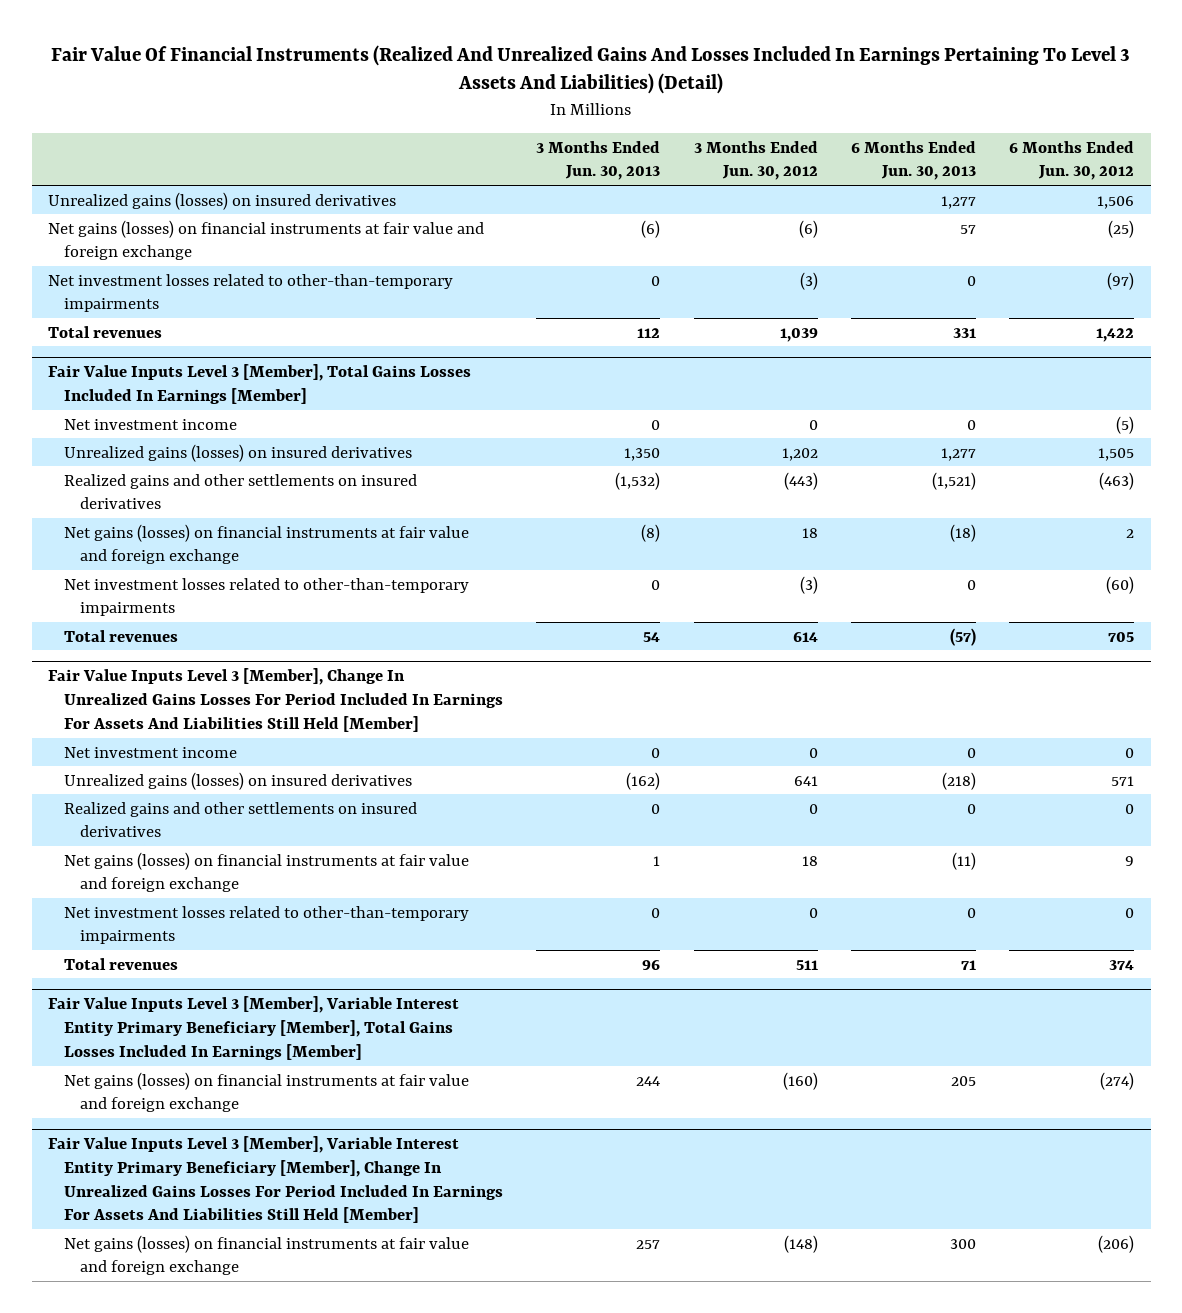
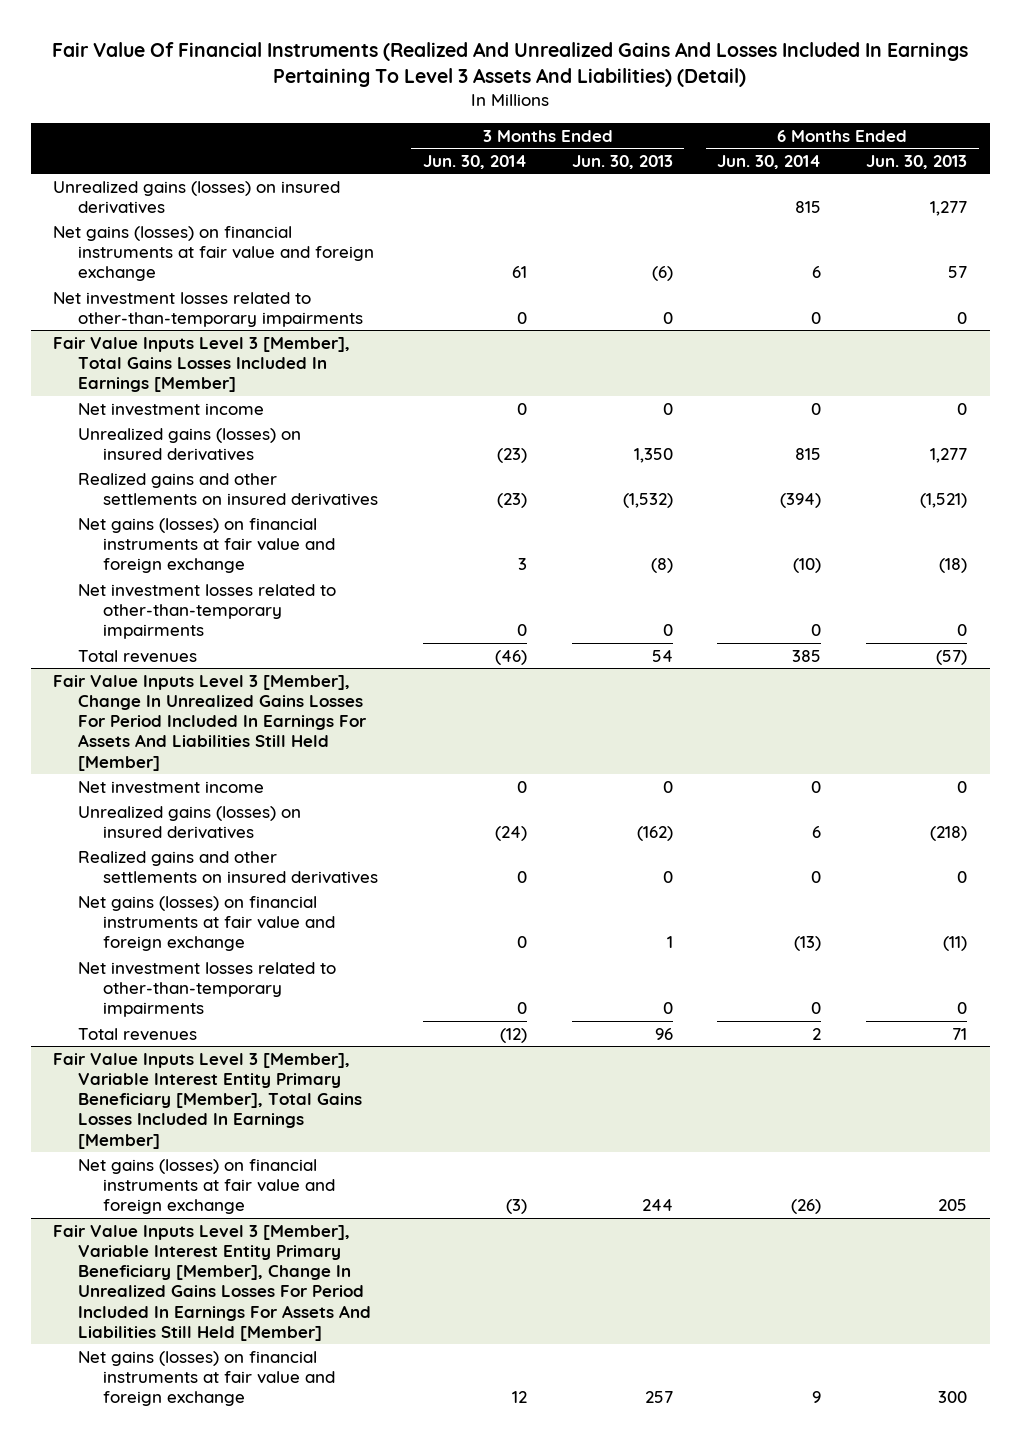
[693,140,818,181] 3 Months Ended Jun. 30, 2012 -> none
[1009,140,1135,181] 6 Months Ended Jun. 30, 2012 -> none
none -> [422,154,527,169] Jun. 30, 2014
none -> [717,154,822,169] Jun. 30, 2014
[48,325,163,338] Total revenues -> none

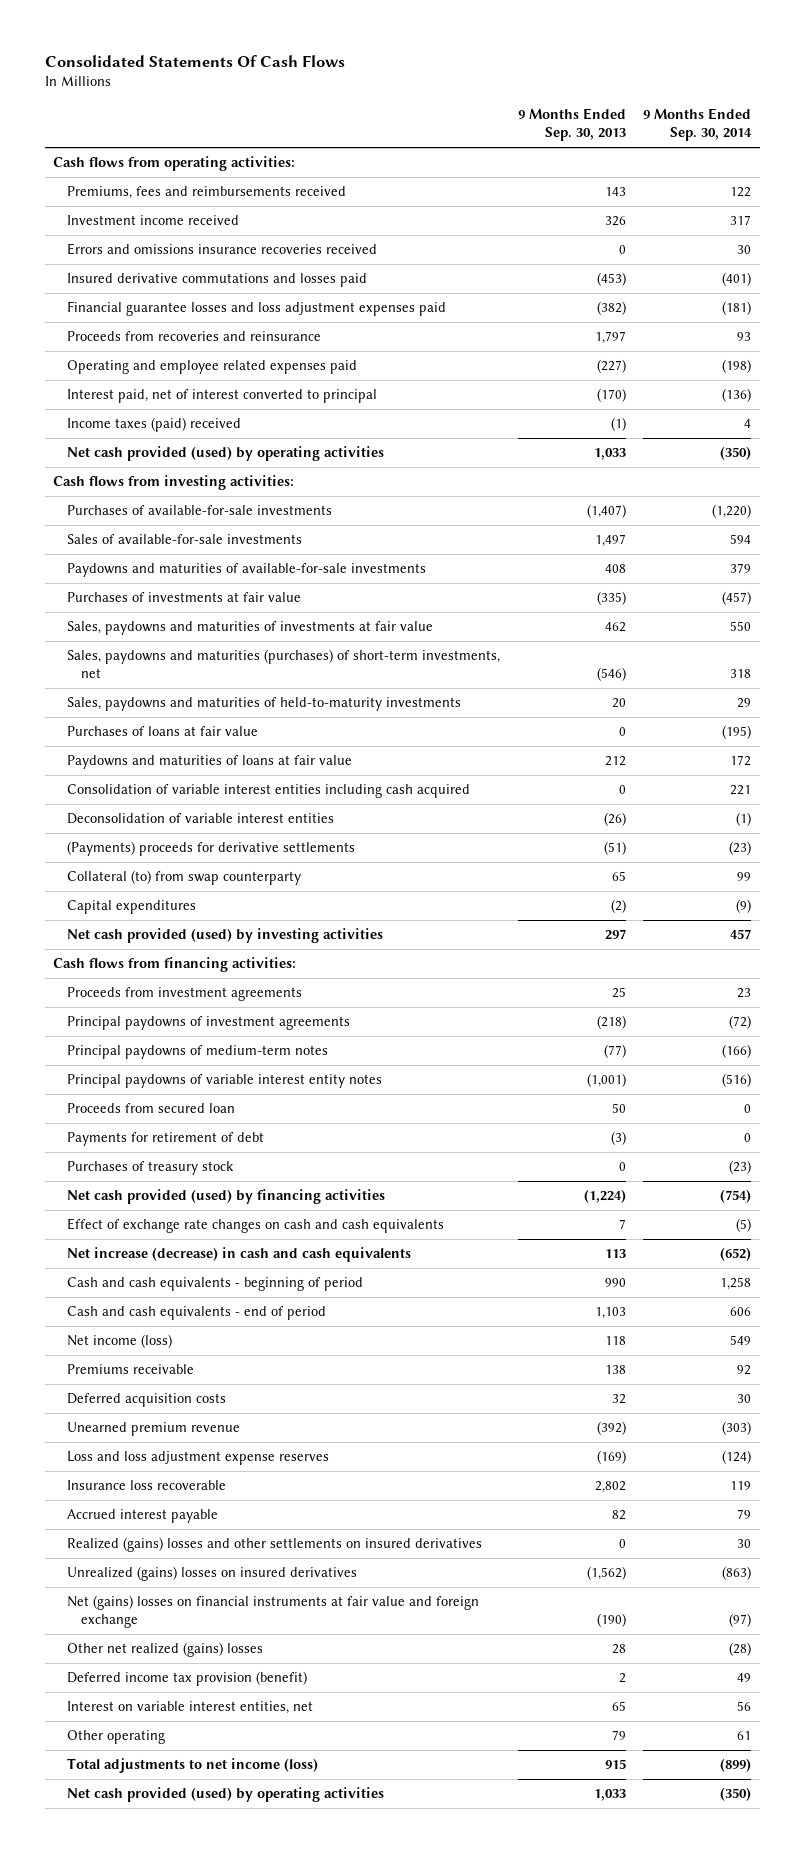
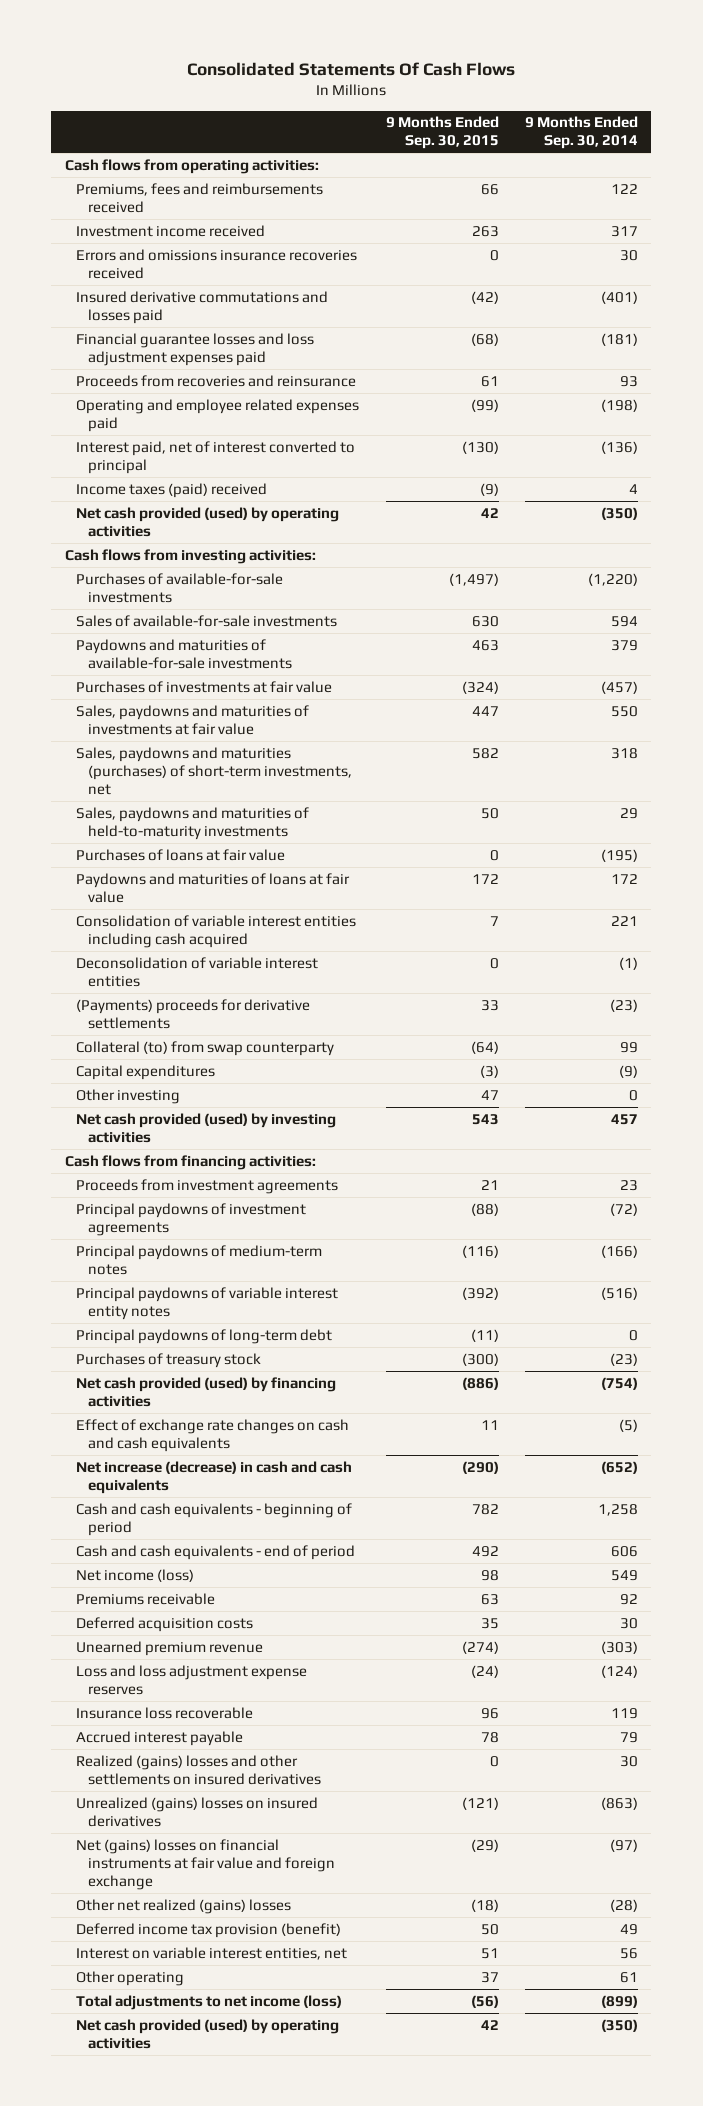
[517,108,626,142] 9 Months Ended Sep. 30, 2013 -> none
none -> [385,116,499,150] 9 Months Ended Sep. 30, 2015
none -> [76,1088,181,1104] Other investing
[66,1103,235,1114] Proceeds from secured loan -> none
[66,1132,264,1147] Payments for retirement of debt -> [76,1328,333,1344] Principal paydowns of long-term debt

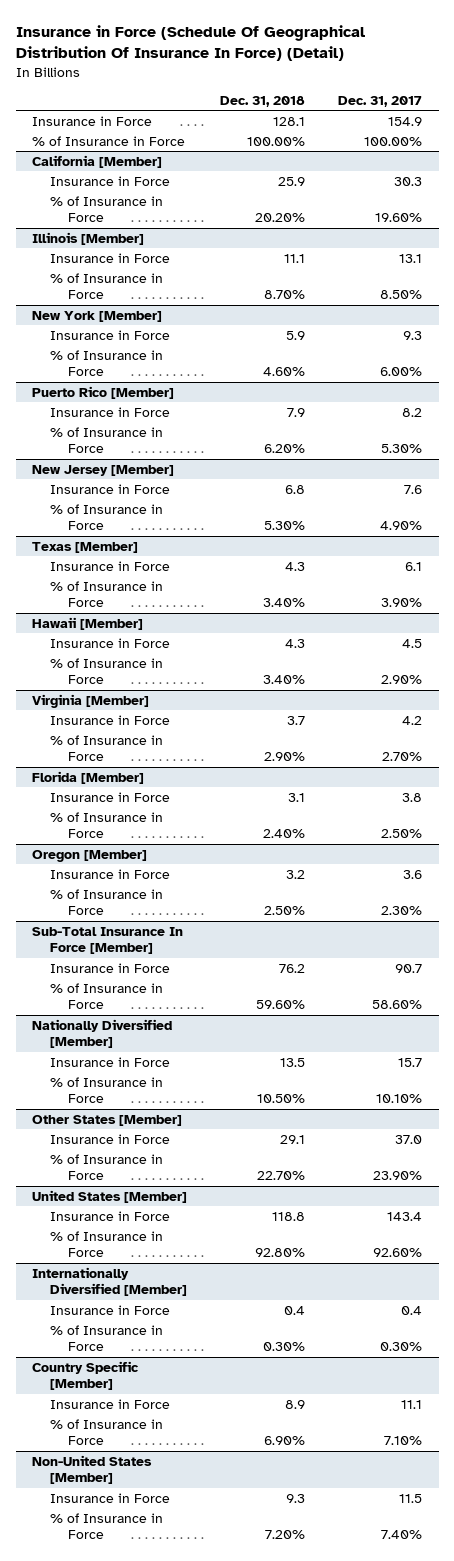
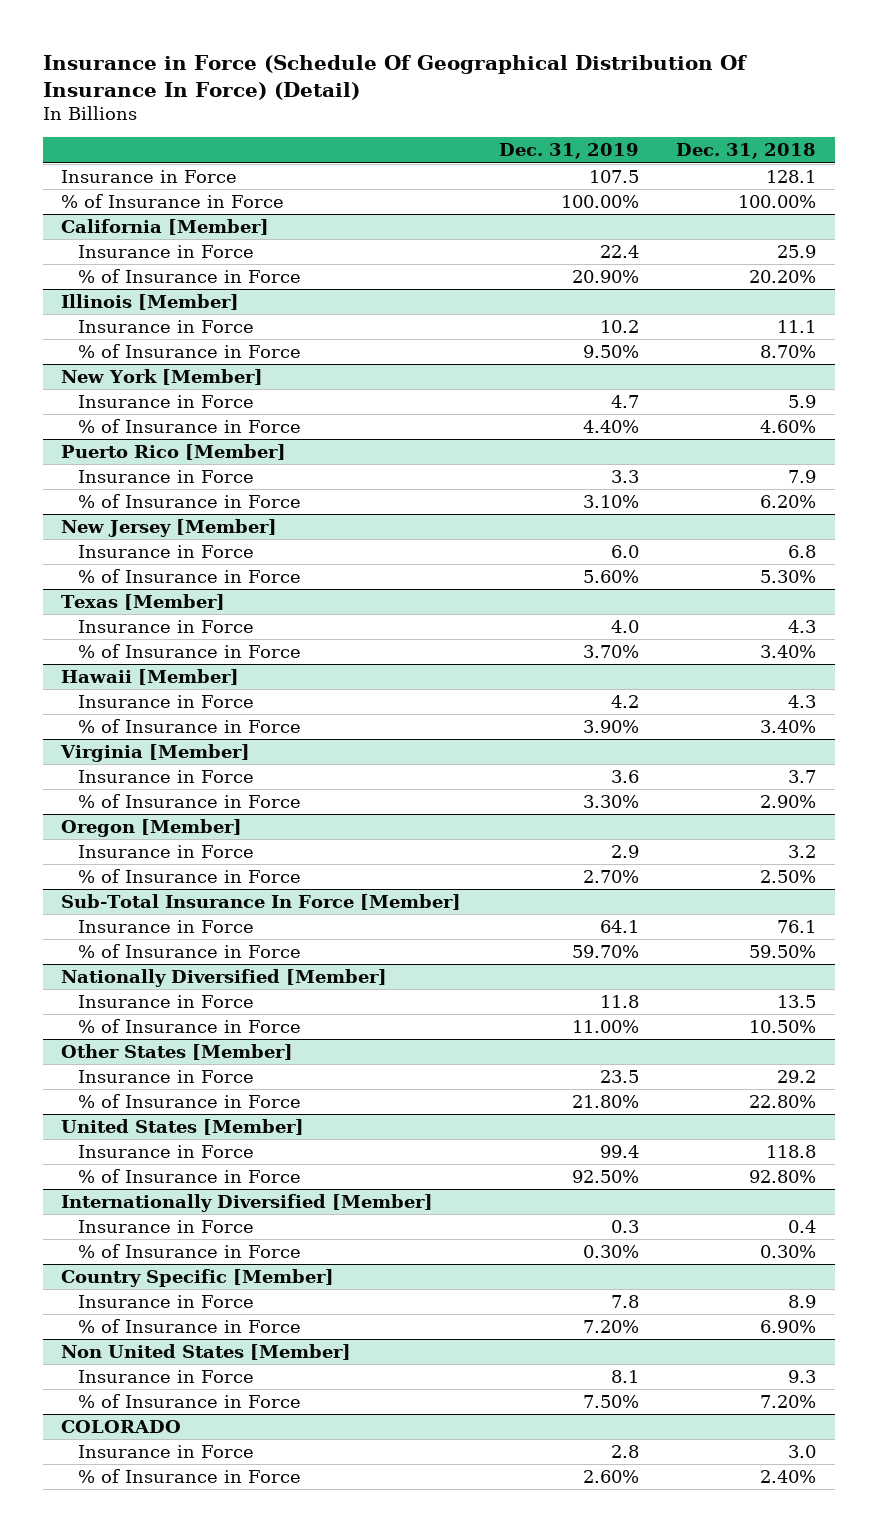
[338,96,423,108] Dec. 31, 2017 -> none
none -> [498,143,639,160] Dec. 31, 2019
[32,770,145,784] Florida [Member] -> none
[49,791,170,802] Insurance in Force -> none
[49,811,163,839] % of Insurance in Force -> none
[279,963,306,973] 76.2 -> [777,920,817,934] 76.1
[256,1000,306,1010] 59.60% -> [749,945,817,959] 59.50%
[280,1134,306,1144] 29.1 -> [777,1070,817,1084] 29.2
[257,1171,306,1181] 22.70% -> [749,1095,817,1109] 22.80%
[32,1454,153,1485] Non-United States [Member] -> [61,1344,352,1361] Non United States [Member]
none -> [61,1420,182,1434] COLORADO
none -> [77,1445,254,1459] Insurance in Force
none -> [77,1469,301,1484] % of Insurance in Force

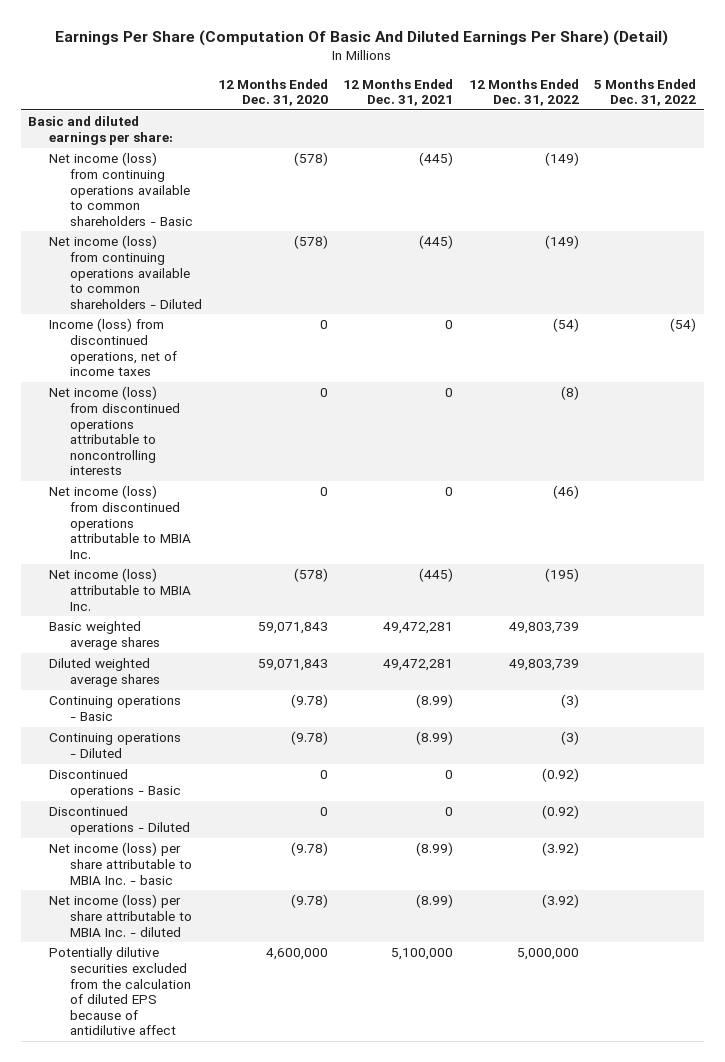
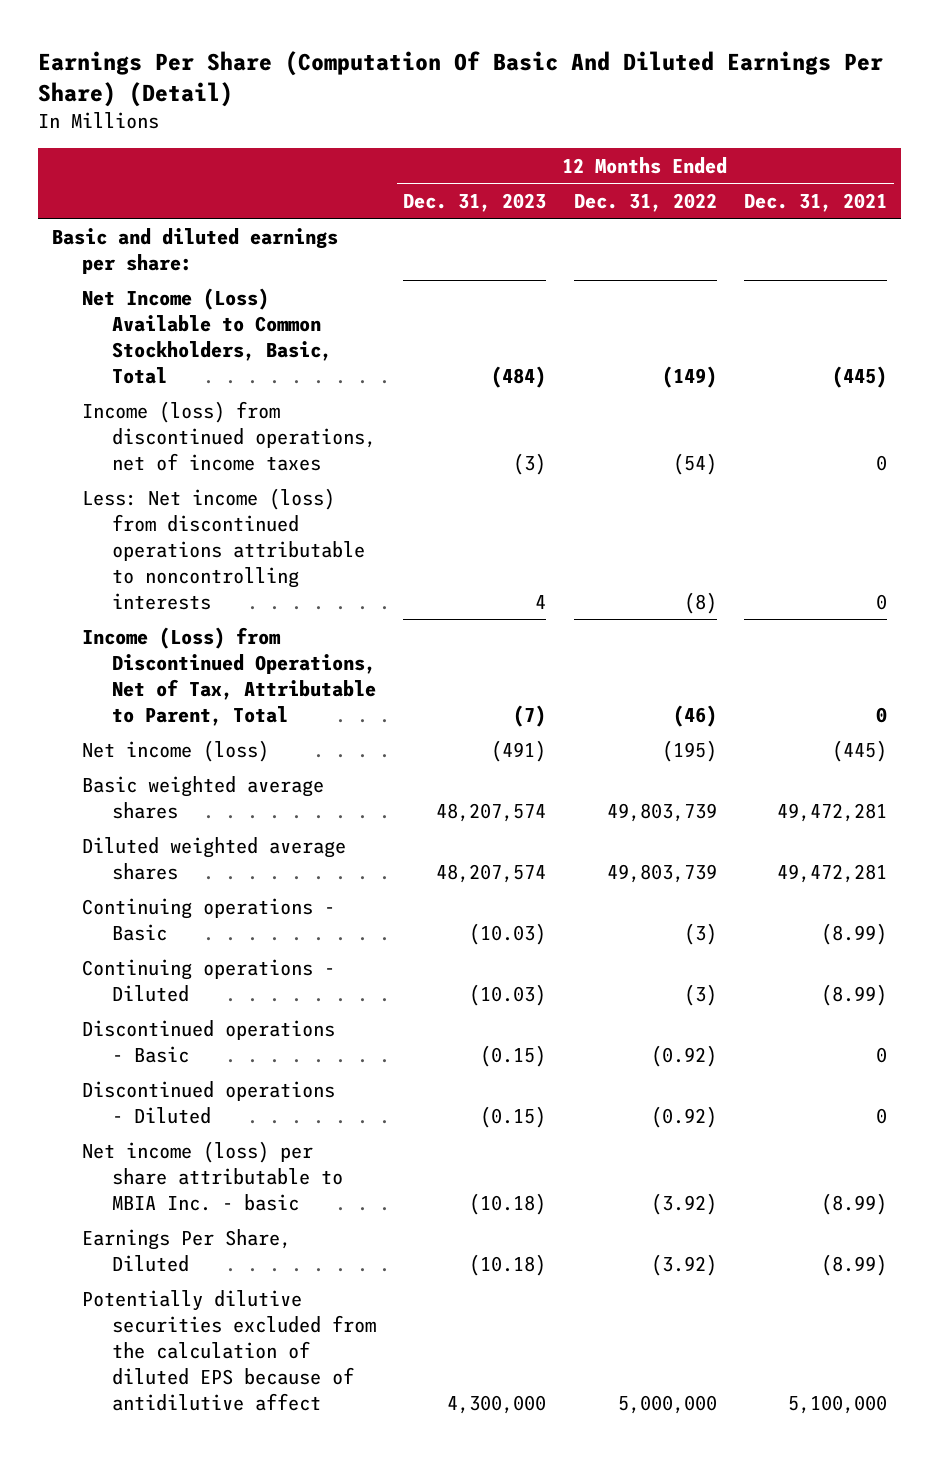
[217,78,328,107] 12 Months Ended Dec. 31, 2020 -> none
[594,78,697,107] 5 Months Ended Dec. 31, 2022 -> none
none -> [403,192,547,212] Dec. 31, 2023
[49,235,203,309] Net income (loss) from continuing operations available to common shareholders - Diluted -> none
[49,152,194,226] Net income (loss) from continuing operations available to common shareholders - Basic -> [81,287,333,384] Net Income (Loss) Available to Common Stockholders, Basic, Total
[49,386,181,476] Net income (loss) from discontinued operations attributable to noncontrolling interests -> [81,487,366,610] Less: Net income (loss) from discontinued operations attributable to noncontrolling interests
[49,485,192,559] Net income (loss) from discontinued operations attributable to MBIA Inc. -> [81,626,377,726] Income (Loss) from Discontinued Operations, Net of Tax, Attributable to Parent, Total
[49,568,192,611] Net income (loss) attributable to MBIA Inc. -> [81,739,269,762] Net income (loss)
[49,894,193,937] Net income (loss) per share attributable to MBIA Inc. - diluted -> [81,1228,291,1272] Earnings Per Share, Diluted

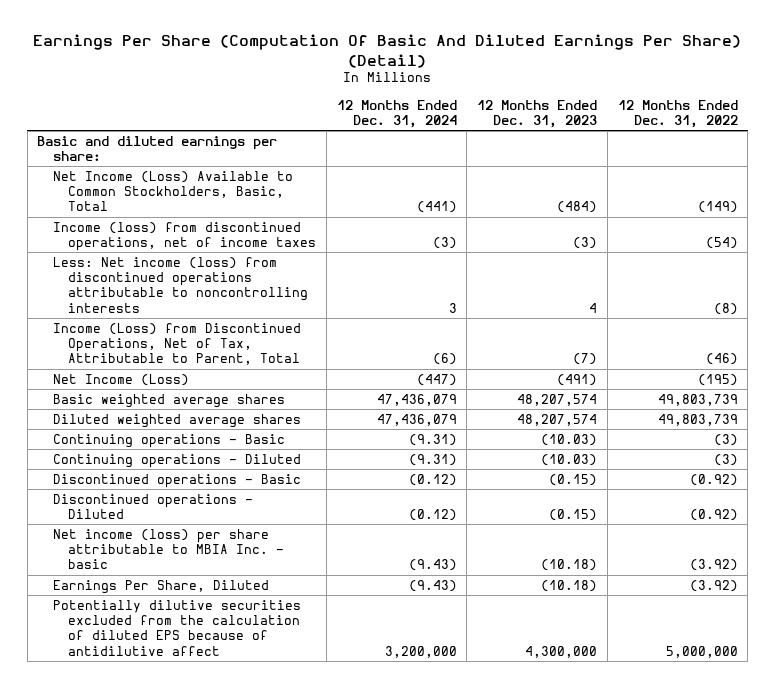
[744,192,888,212] Dec. 31, 2021 -> none
none -> [336,99,457,128] 12 Months Ended Dec. 31, 2024
[81,739,269,762] Net income (loss) -> [52,373,189,386] Net Income (Loss)

